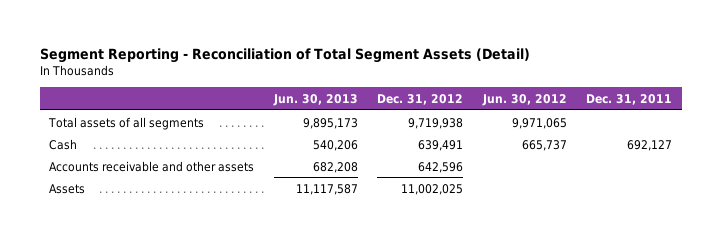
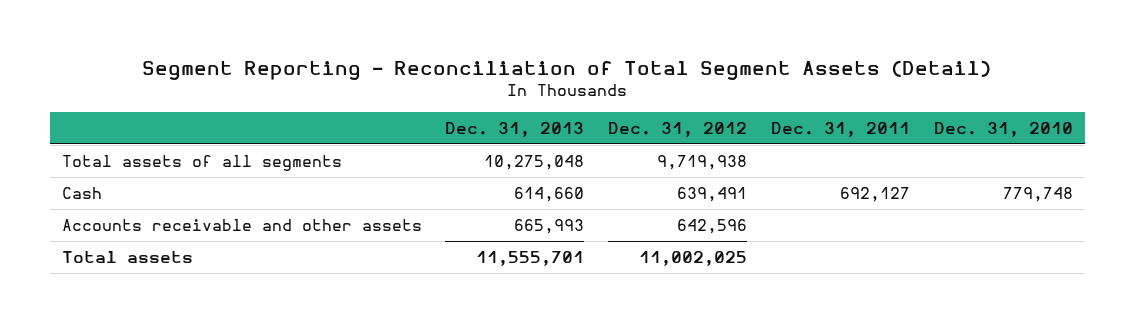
[272,93,358,106] Jun. 30, 2013 -> none
[481,93,567,106] Jun. 30, 2012 -> none
none -> [445,122,585,138] Dec. 31, 2013
none -> [933,122,1073,138] Dec. 31, 2010
[49,183,86,194] Assets -> [61,250,193,263] Total assets

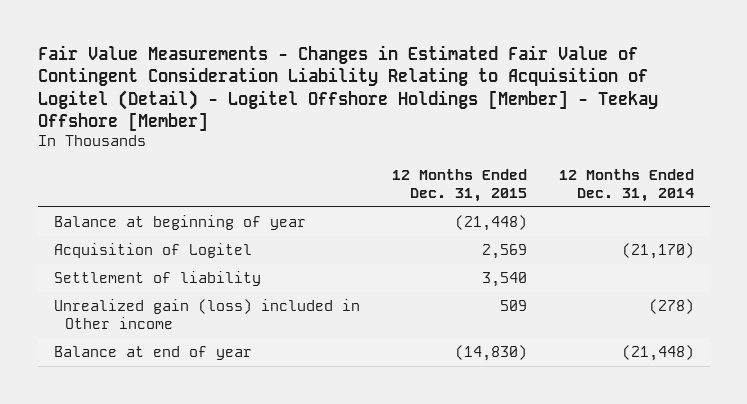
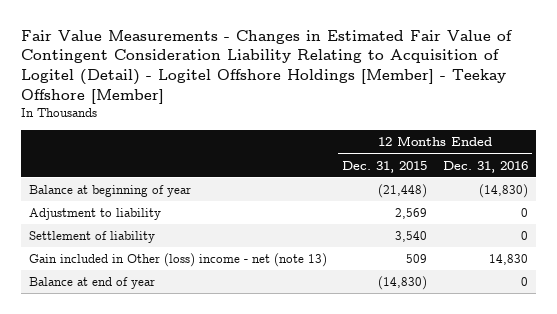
[558,168,694,202] 12 Months Ended Dec. 31, 2014 -> none
none -> [443,160,529,173] Dec. 31, 2016
[53,242,252,258] Acquisition of Logitel -> [28,208,161,221] Adjustment to liability
[53,298,360,330] Unrealized gain (loss) included in Other income -> [28,253,327,268] Gain included in Other (loss) income - net (note 13)

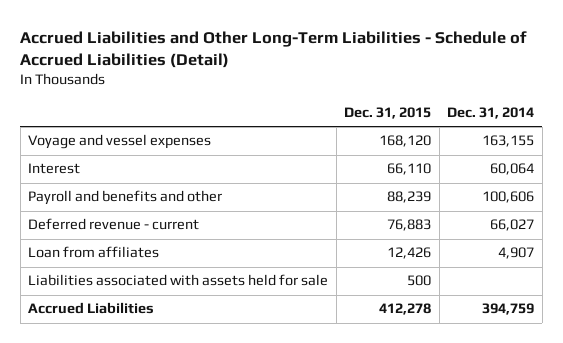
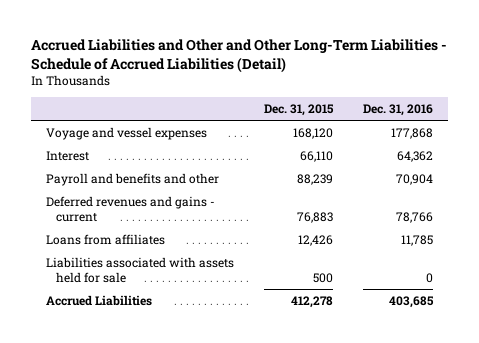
[20,30,528,68] Accrued Liabilities and Other Long-Term Liabilities - Schedule of Accrued Liabilities (Detail) -> [31,39,448,73] Accrued Liabilities and Other and Other Long-Term Liabilities - Schedule of Accrued Liabilities (Detail)
[447,107,535,120] Dec. 31, 2014 -> none
none -> [362,104,433,117] Dec. 31, 2016
[28,218,200,231] Deferred revenue - current -> [46,195,216,222] Deferred revenues and gains - current
[28,246,160,259] Loan from affiliates -> [46,233,166,245] Loans from affiliates

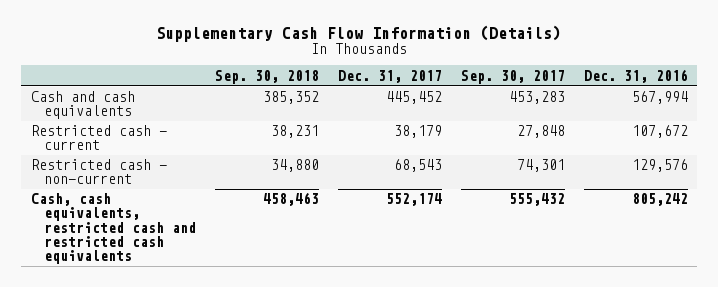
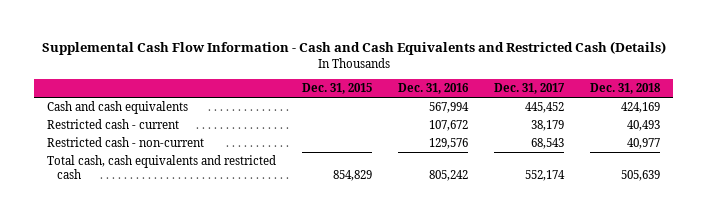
[156,24,562,42] Supplementary Cash Flow Information (Details) -> [41,41,666,56] Supplemental Cash Flow Information - Cash and Cash Equivalents and Restricted Cash (Details)
[214,69,319,84] Sep. 30, 2018 -> none
[460,69,565,84] Sep. 30, 2017 -> none
none -> [302,83,373,95] Dec. 31, 2015
none -> [589,83,661,95] Dec. 31, 2018
[30,193,197,264] Cash, cash equivalents, restricted cash and restricted cash equivalents -> [47,155,277,179] Total cash, cash equivalents and restricted cash

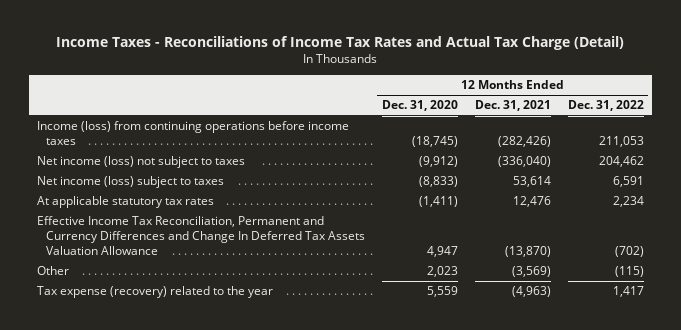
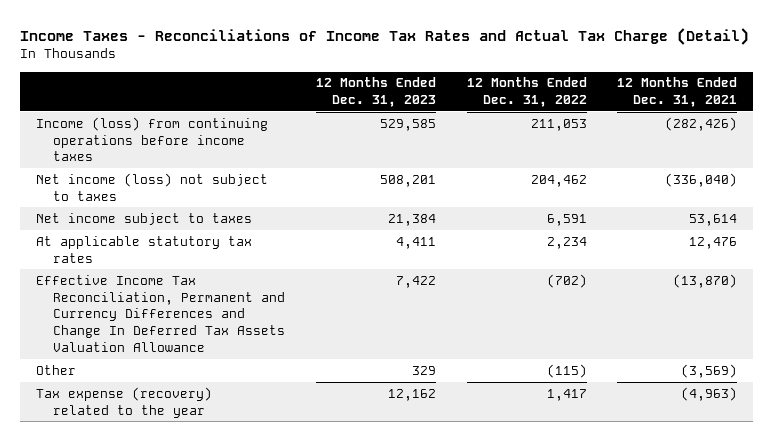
[381,100,458,112] Dec. 31, 2020 -> none
none -> [316,77,437,108] 12 Months Ended Dec. 31, 2023
[37,176,225,189] Net income (loss) subject to taxes -> [35,212,252,225] Net income subject to taxes

